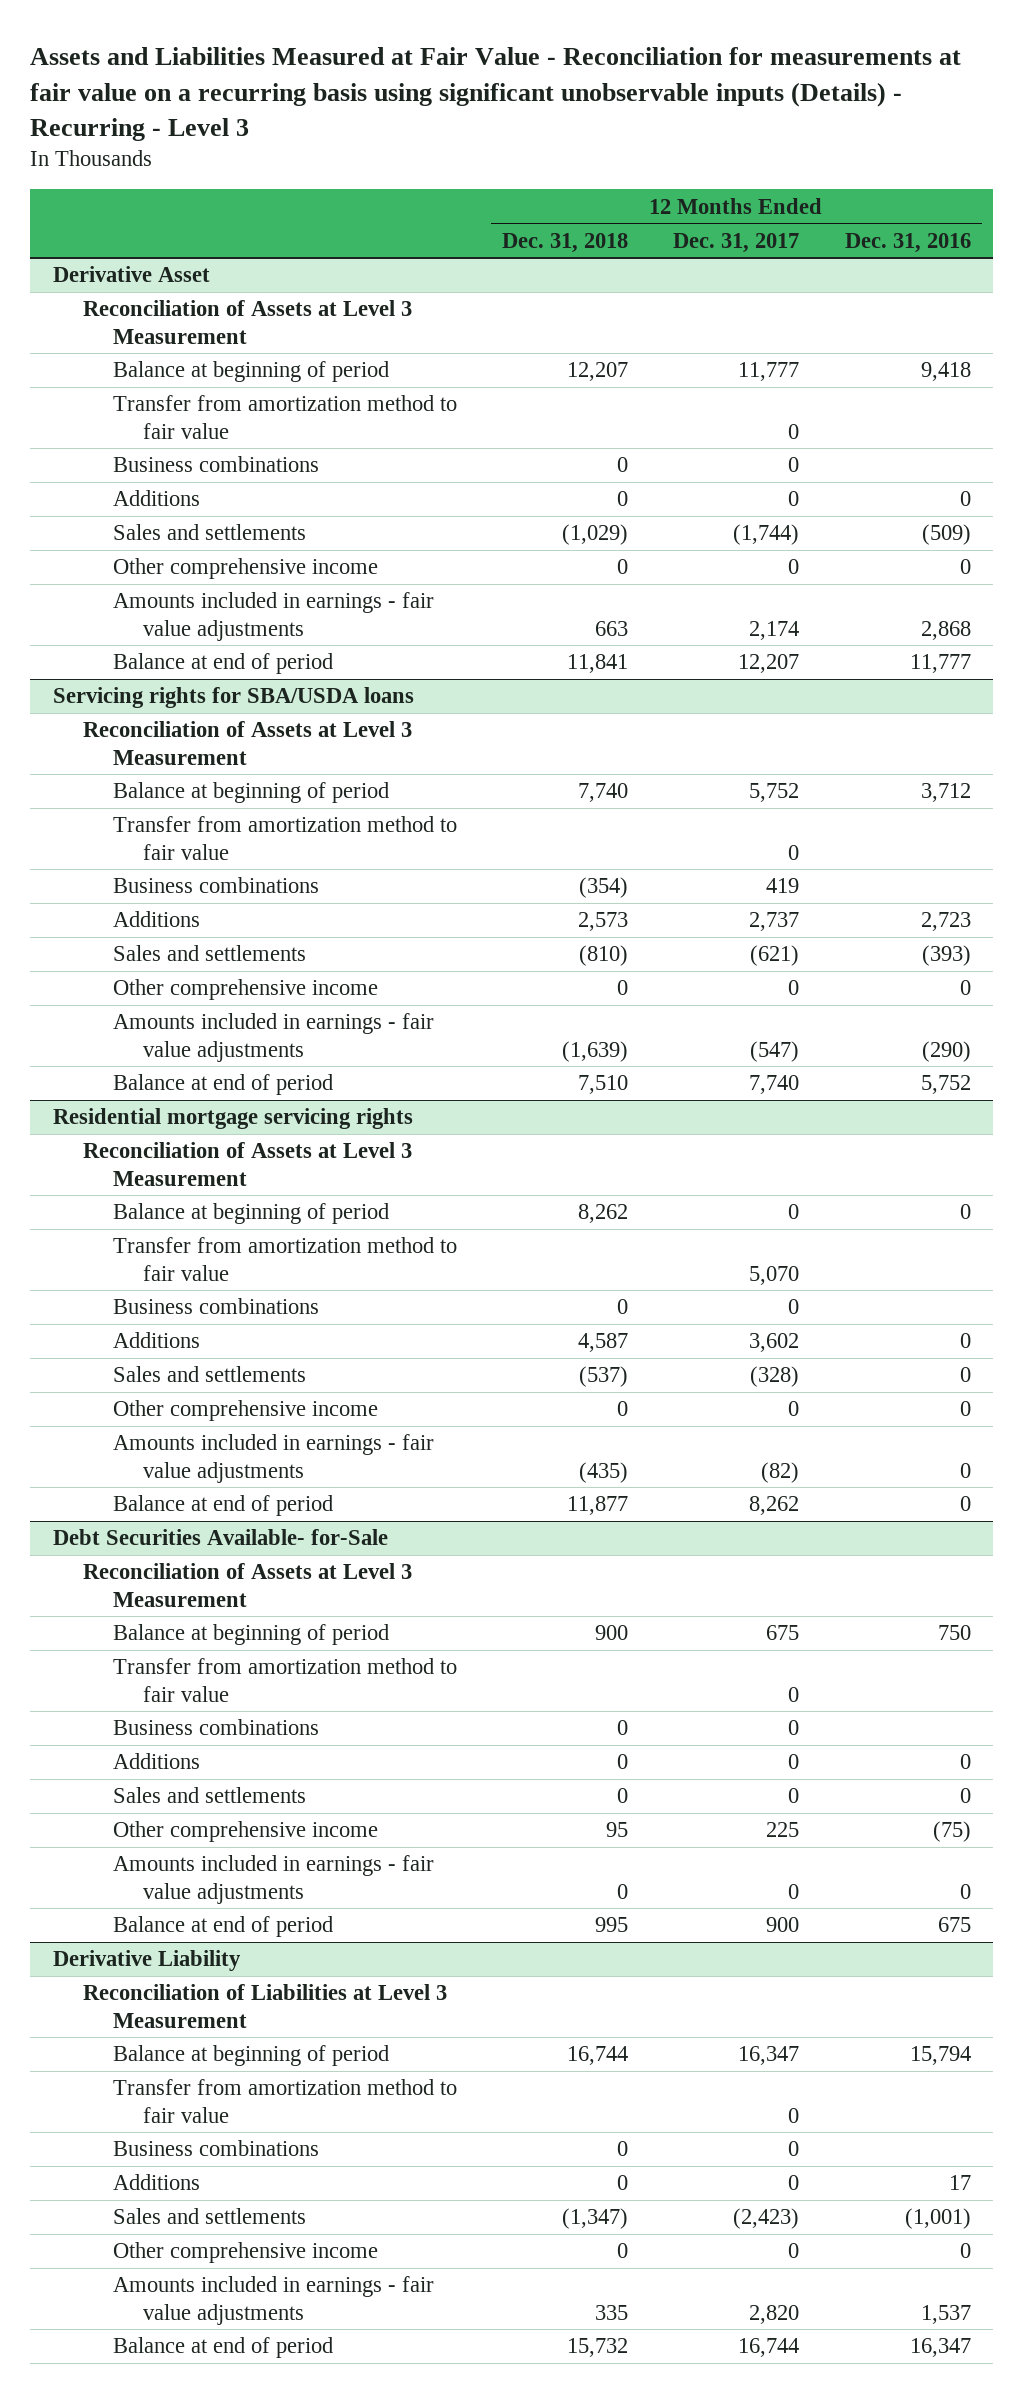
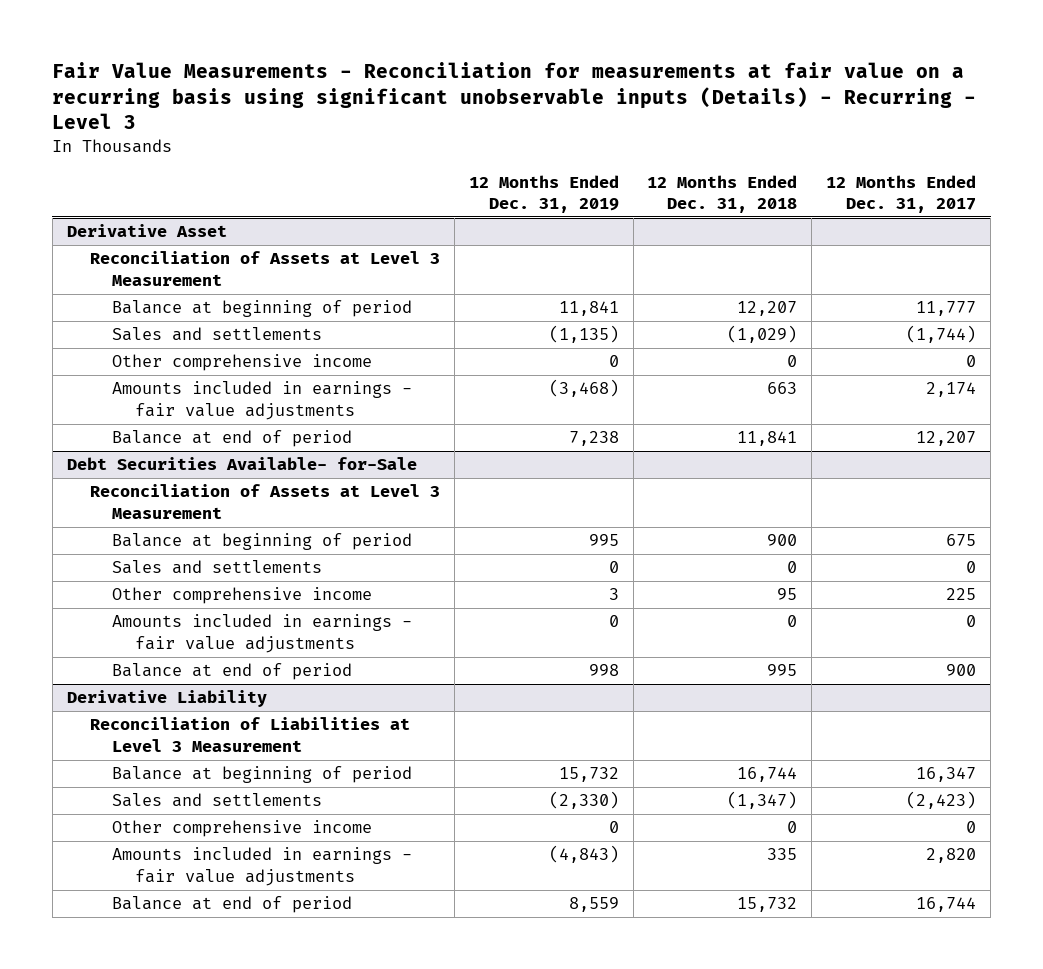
[29,47,961,141] Assets and Liabilities Measured at Fair Value - Reconciliation for measurements at fair value on a recurring basis using significant unobservable inputs (Details) - Recurring - Level 3 -> [52,62,977,130] Fair Value Measurements - Reconciliation for measurements at fair value on a recurring basis using significant unobservable inputs (Details) - Recurring - Level 3
[844,232,971,253] Dec. 31, 2016 -> none
none -> [468,174,619,213] 12 Months Ended Dec. 31, 2019
[112,395,457,439] Transfer from amortization method to fair value -> none
[112,456,319,473] Business combinations -> none
[112,490,200,507] Additions -> none
[52,687,414,709] Servicing rights for SBA/USDA loans -> none
[82,721,412,765] Reconciliation of Assets at Level 3 Measurement -> none
[112,782,389,804] Balance at beginning of period -> none
[112,816,457,860] Transfer from amortization method to fair value -> none
[112,877,319,894] Business combinations -> none
[112,911,200,928] Additions -> none
[112,945,306,962] Sales and settlements -> none
[112,979,378,1001] Other comprehensive income -> none
[112,1013,434,1062] Amounts included in earnings - fair value adjustments -> none
[112,1074,333,1096] Balance at end of period -> none
[52,1108,413,1130] Residential mortgage servicing rights -> none
[82,1142,412,1186] Reconciliation of Assets at Level 3 Measurement -> none
[112,1203,389,1225] Balance at beginning of period -> none
[112,1237,457,1281] Transfer from amortization method to fair value -> none
[112,1298,319,1315] Business combinations -> none
[112,1332,200,1349] Additions -> none
[112,1366,306,1383] Sales and settlements -> none
[112,1400,378,1422] Other comprehensive income -> none
[112,1434,434,1483] Amounts included in earnings - fair value adjustments -> none
[112,1495,333,1517] Balance at end of period -> none
[112,1658,457,1702] Transfer from amortization method to fair value -> none
[112,1719,319,1736] Business combinations -> none
[112,1753,200,1770] Additions -> none
[112,2079,457,2123] Transfer from amortization method to fair value -> none
[112,2140,319,2157] Business combinations -> none
[112,2174,200,2191] Additions -> none

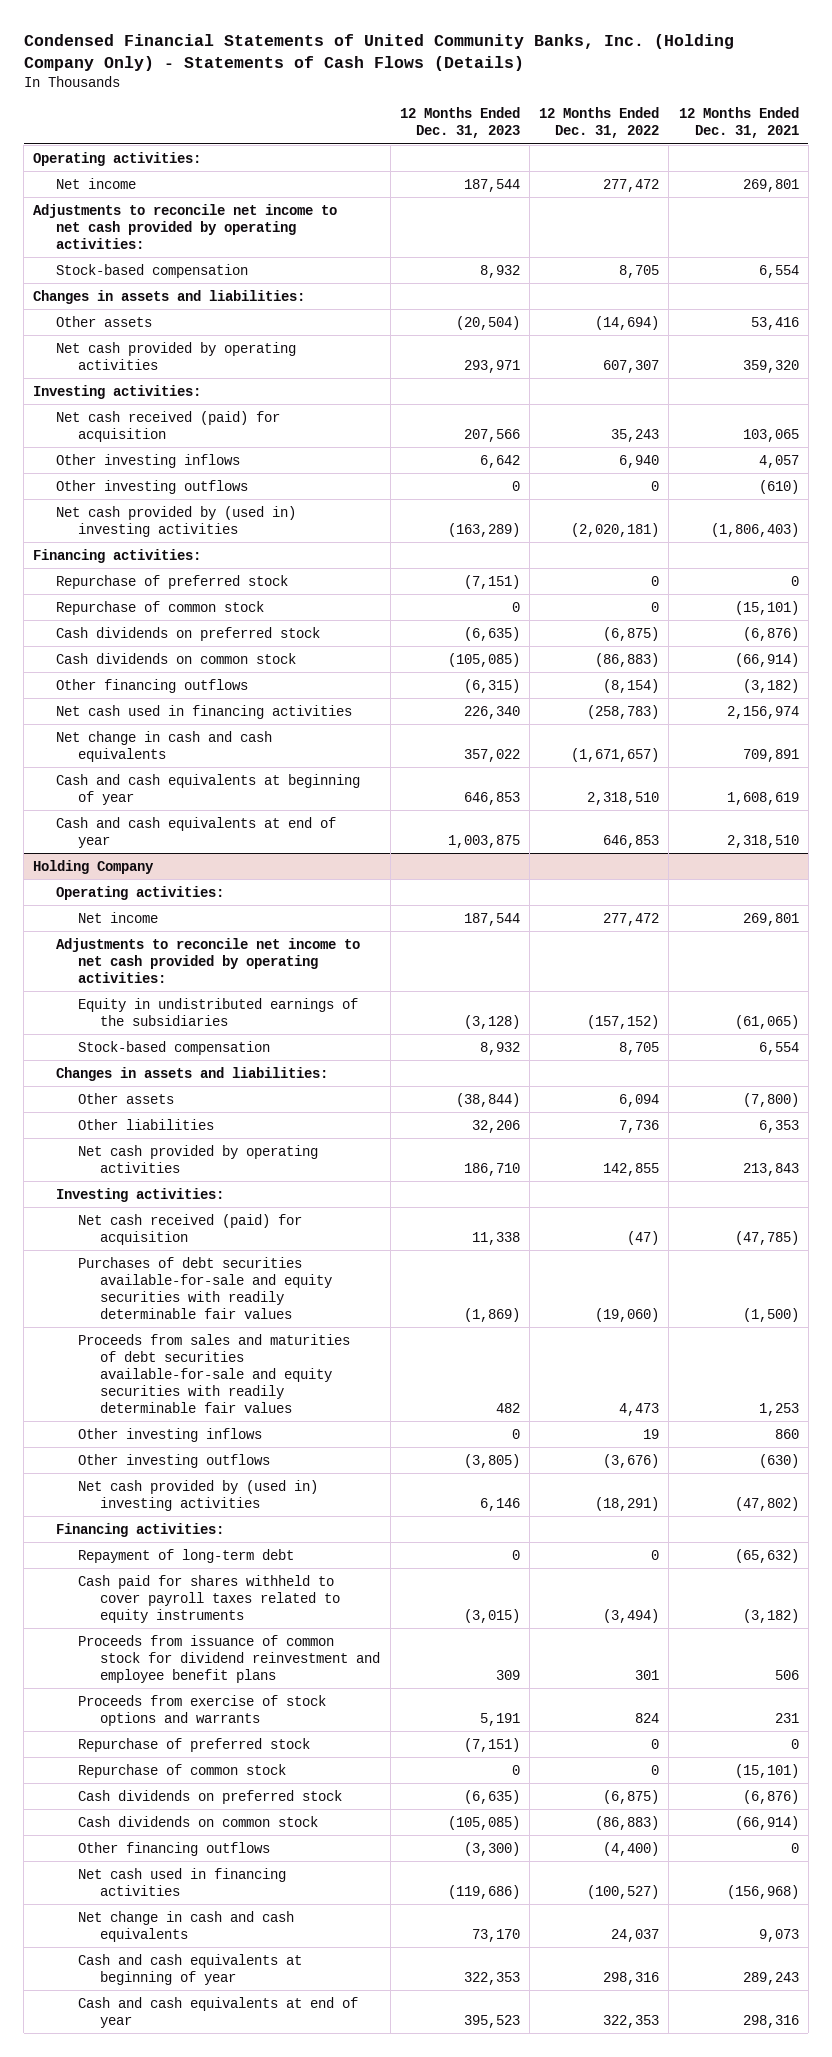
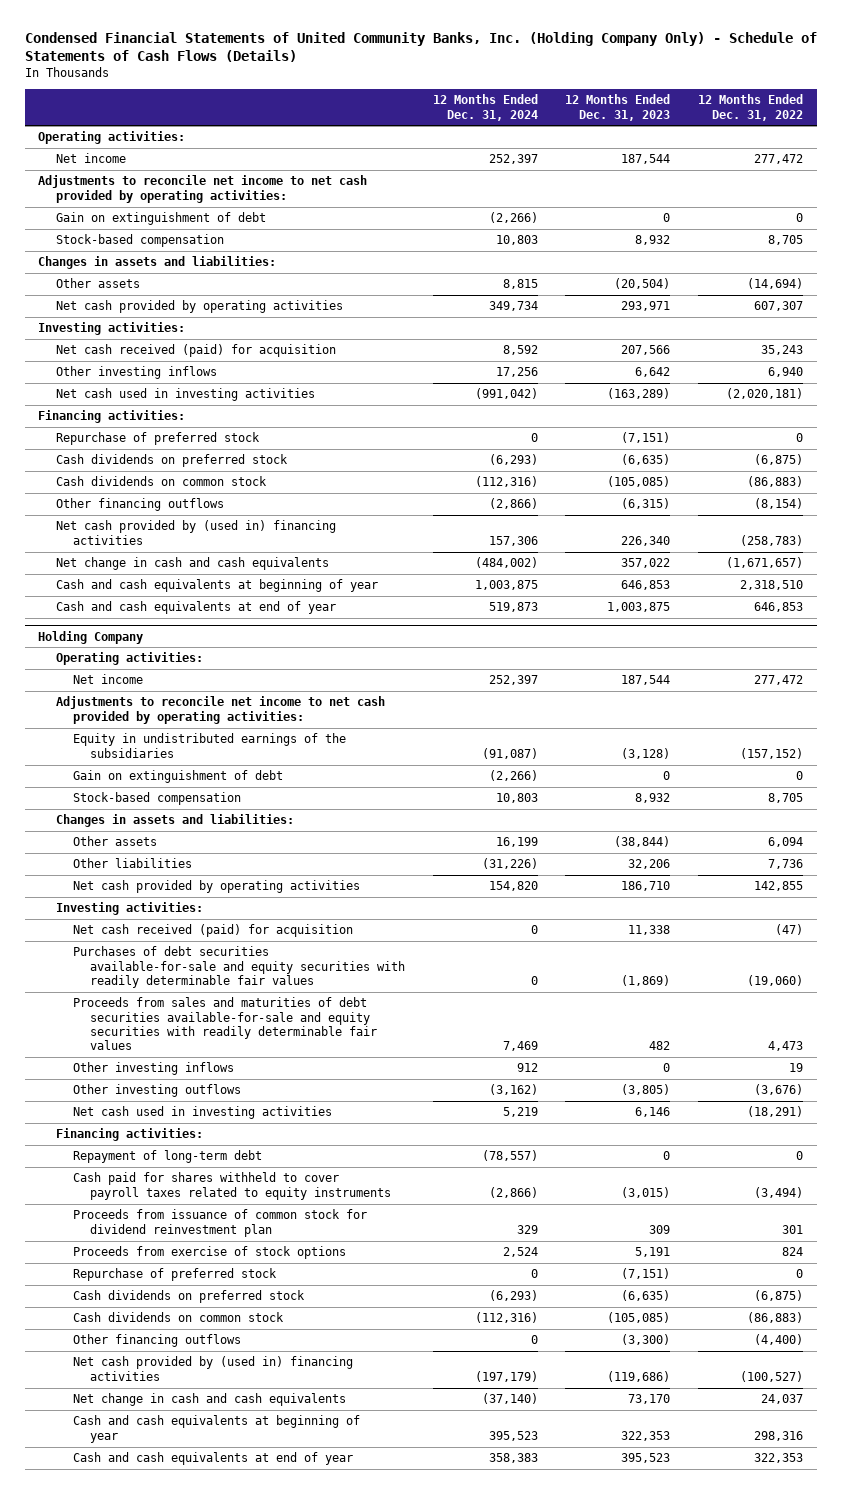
[23,33,734,71] Condensed Financial Statements of United Community Banks, Inc. (Holding Company Only) - Statements of Cash Flows (Details) -> [24,31,817,63] Condensed Financial Statements of United Community Banks, Inc. (Holding Company Only) - Schedule of Statements of Cash Flows (Details)
[678,107,799,139] 12 Months Ended Dec. 31, 2021 -> none
none -> [432,94,538,121] 12 Months Ended Dec. 31, 2024
none -> [55,212,266,226] Gain on extinguishment of debt
[55,479,248,494] Other investing outflows -> none
[55,505,296,537] Net cash provided by (used in) investing activities -> [55,388,315,402] Net cash used in investing activities
[55,600,264,615] Repurchase of common stock -> none
[55,704,352,719] Net cash used in financing activities -> [55,520,336,545] Net cash provided by (used in) financing activities
none -> [72,770,283,784] Gain on extinguishment of debt
[78,1479,319,1511] Net cash provided by (used in) investing activities -> [72,1106,332,1120] Net cash used in investing activities
[78,1634,381,1683] Proceeds from issuance of common stock for dividend reinvestment and employee benefit plans -> [72,1209,367,1237] Proceeds from issuance of common stock for dividend reinvestment plan
[78,1694,327,1726] Proceeds from exercise of stock options and warrants -> [72,1246,346,1260] Proceeds from exercise of stock options
[78,1763,287,1778] Repurchase of common stock -> none
[78,1867,287,1896] Net cash used in financing activities -> [72,1356,353,1381] Net cash provided by (used in) financing activities

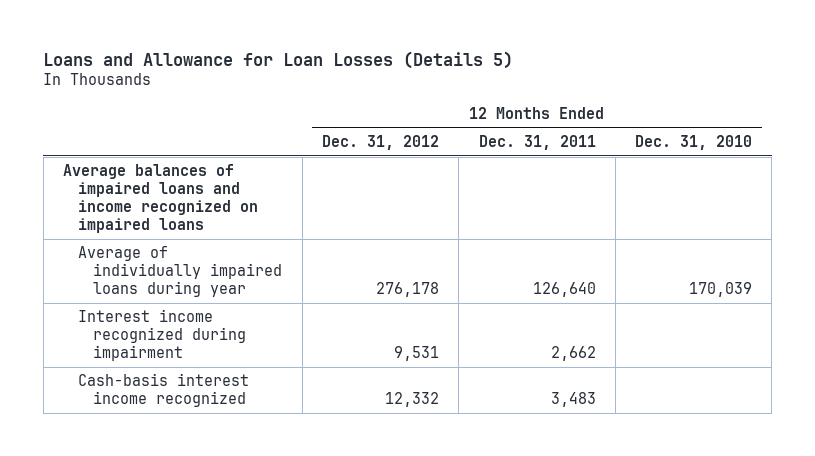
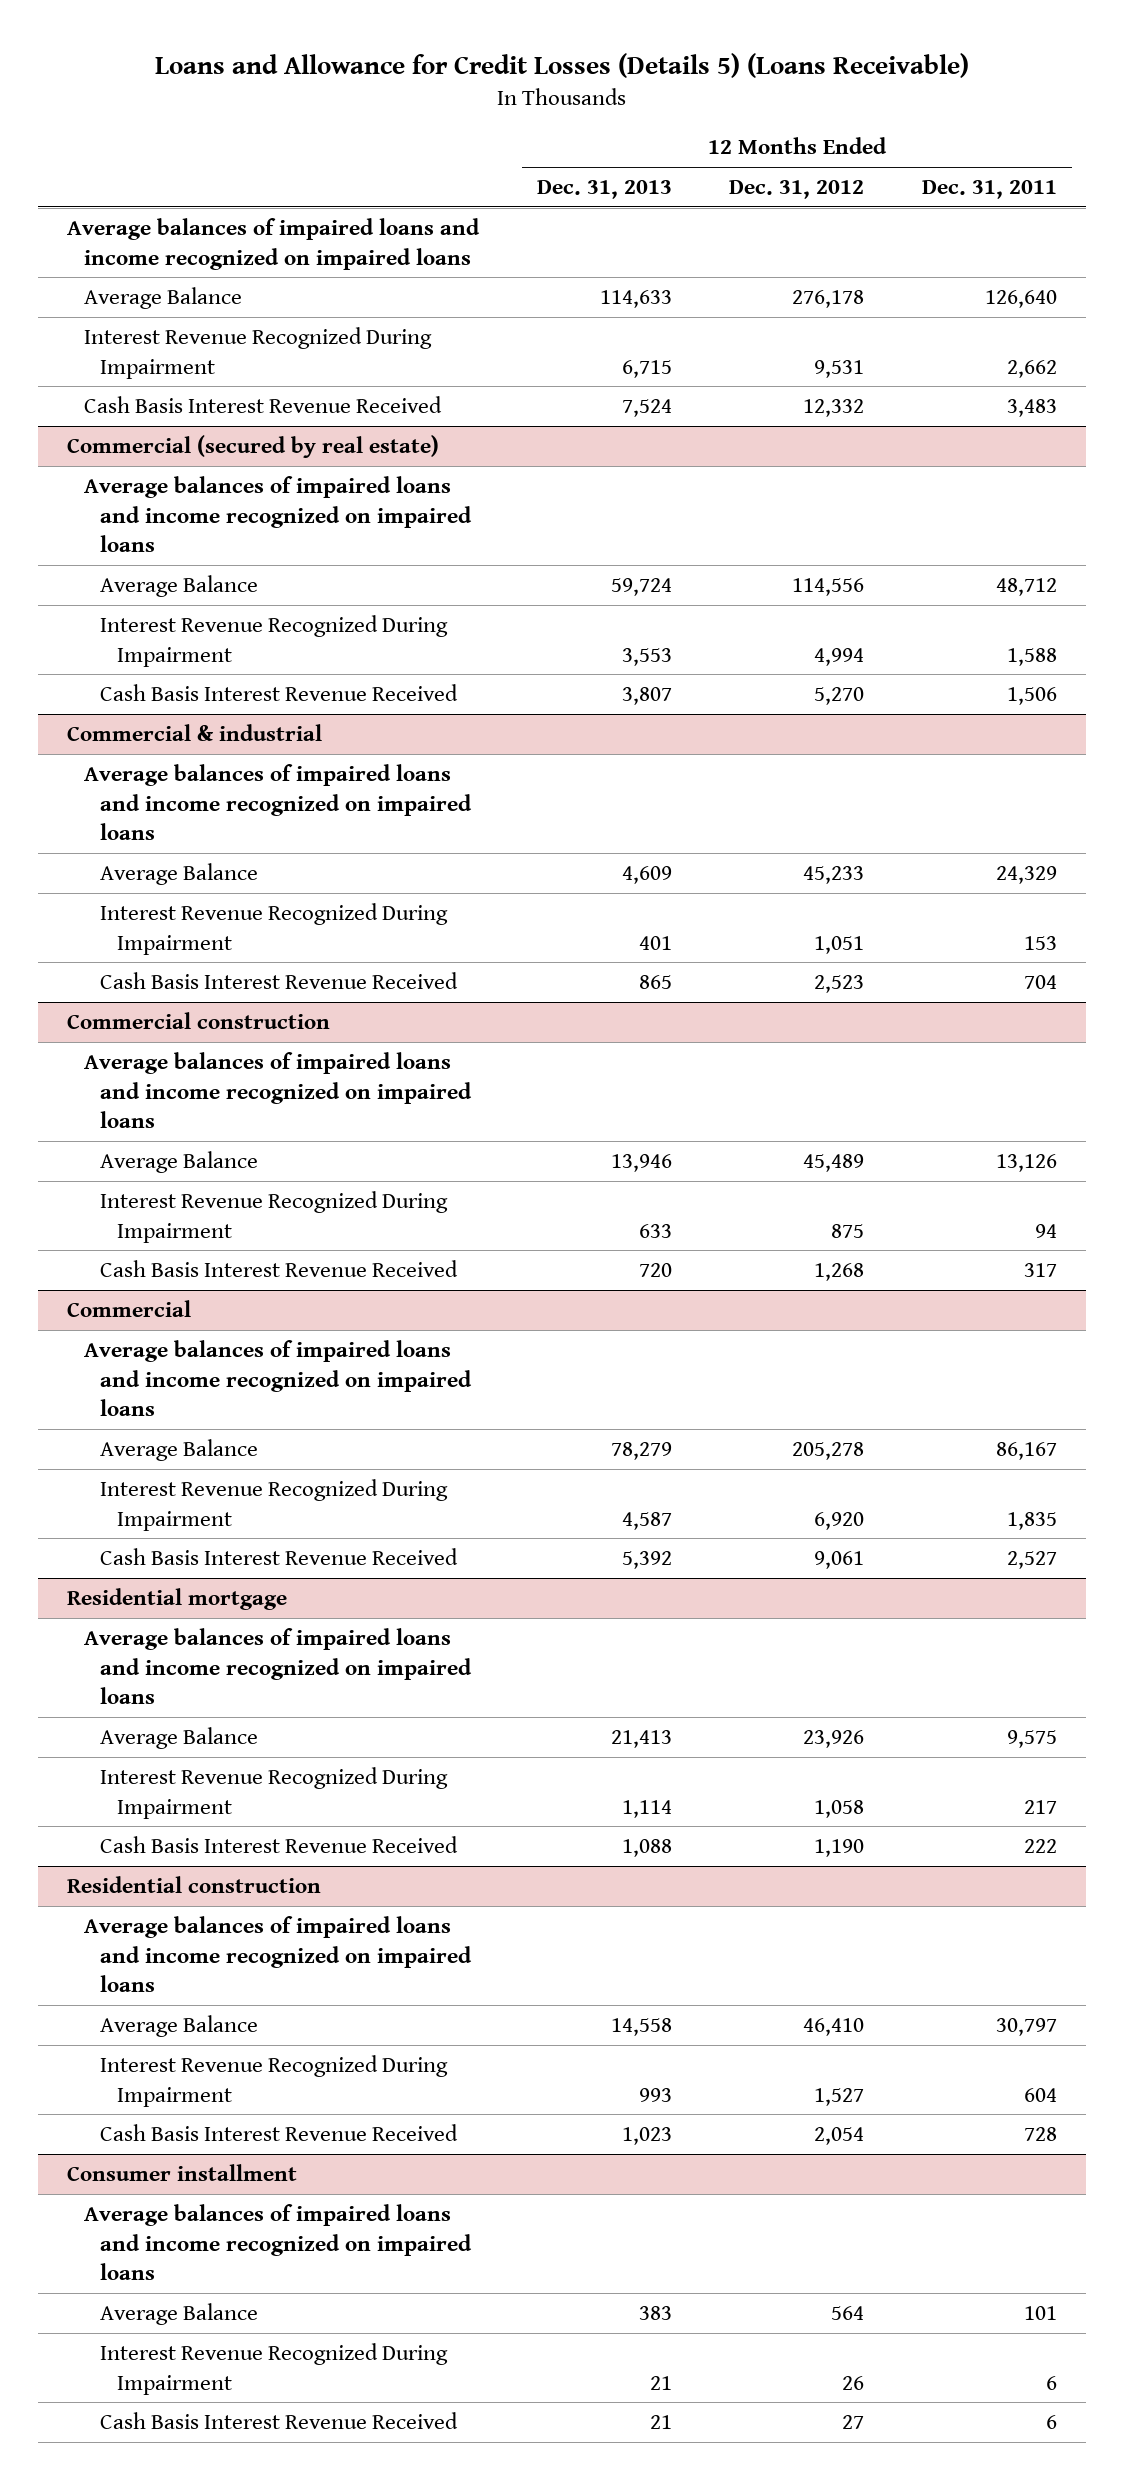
[43,50,514,69] Loans and Allowance for Loan Losses (Details 5) -> [154,52,969,78] Loans and Allowance for Credit Losses (Details 5) (Loans Receivable)
[635,135,753,151] Dec. 31, 2010 -> none
none -> [536,179,672,199] Dec. 31, 2013
[78,246,283,298] Average of individually impaired loans during year -> [83,286,242,309] Average Balance
[78,309,247,362] Interest income recognized during impairment -> [83,326,432,379] Interest Revenue Recognized During Impairment
[78,373,250,408] Cash-basis interest income recognized -> [83,395,442,413] Cash Basis Interest Revenue Received
none -> [66,434,439,458] Commercial (secured by real estate)
none -> [83,475,473,553] Average balances of impaired loans and income recognized on impaired loans
none -> [100,574,259,597] Average Balance
none -> [100,614,449,667] Interest Revenue Recognized During Impairment
none -> [100,683,459,701] Cash Basis Interest Revenue Received
none -> [66,723,322,741] Commercial & industrial
none -> [83,763,473,841] Average balances of impaired loans and income recognized on impaired loans
none -> [100,862,259,885] Average Balance
none -> [100,902,449,955] Interest Revenue Recognized During Impairment
none -> [100,971,459,989] Cash Basis Interest Revenue Received
none -> [66,1011,330,1029] Commercial construction
none -> [83,1051,473,1129] Average balances of impaired loans and income recognized on impaired loans
none -> [100,1150,259,1173] Average Balance
none -> [100,1190,449,1243] Interest Revenue Recognized During Impairment
none -> [100,1259,459,1277] Cash Basis Interest Revenue Received
none -> [66,1299,191,1317] Commercial
none -> [83,1339,473,1417] Average balances of impaired loans and income recognized on impaired loans
none -> [100,1438,259,1461] Average Balance
none -> [100,1478,449,1531] Interest Revenue Recognized During Impairment
none -> [100,1547,459,1565] Cash Basis Interest Revenue Received
none -> [66,1587,287,1610] Residential mortgage
none -> [83,1627,473,1705] Average balances of impaired loans and income recognized on impaired loans
none -> [100,1726,259,1749] Average Balance
none -> [100,1766,449,1819] Interest Revenue Recognized During Impairment
none -> [100,1835,459,1853] Cash Basis Interest Revenue Received
none -> [66,1875,321,1893] Residential construction
none -> [83,1915,473,1993] Average balances of impaired loans and income recognized on impaired loans
none -> [100,2014,259,2037] Average Balance
none -> [100,2054,449,2107] Interest Revenue Recognized During Impairment
none -> [100,2123,459,2141] Cash Basis Interest Revenue Received
none -> [66,2163,297,2181] Consumer installment
none -> [83,2203,473,2281] Average balances of impaired loans and income recognized on impaired loans
none -> [100,2302,259,2325] Average Balance
none -> [100,2342,449,2395] Interest Revenue Recognized During Impairment
none -> [100,2411,459,2429] Cash Basis Interest Revenue Received

